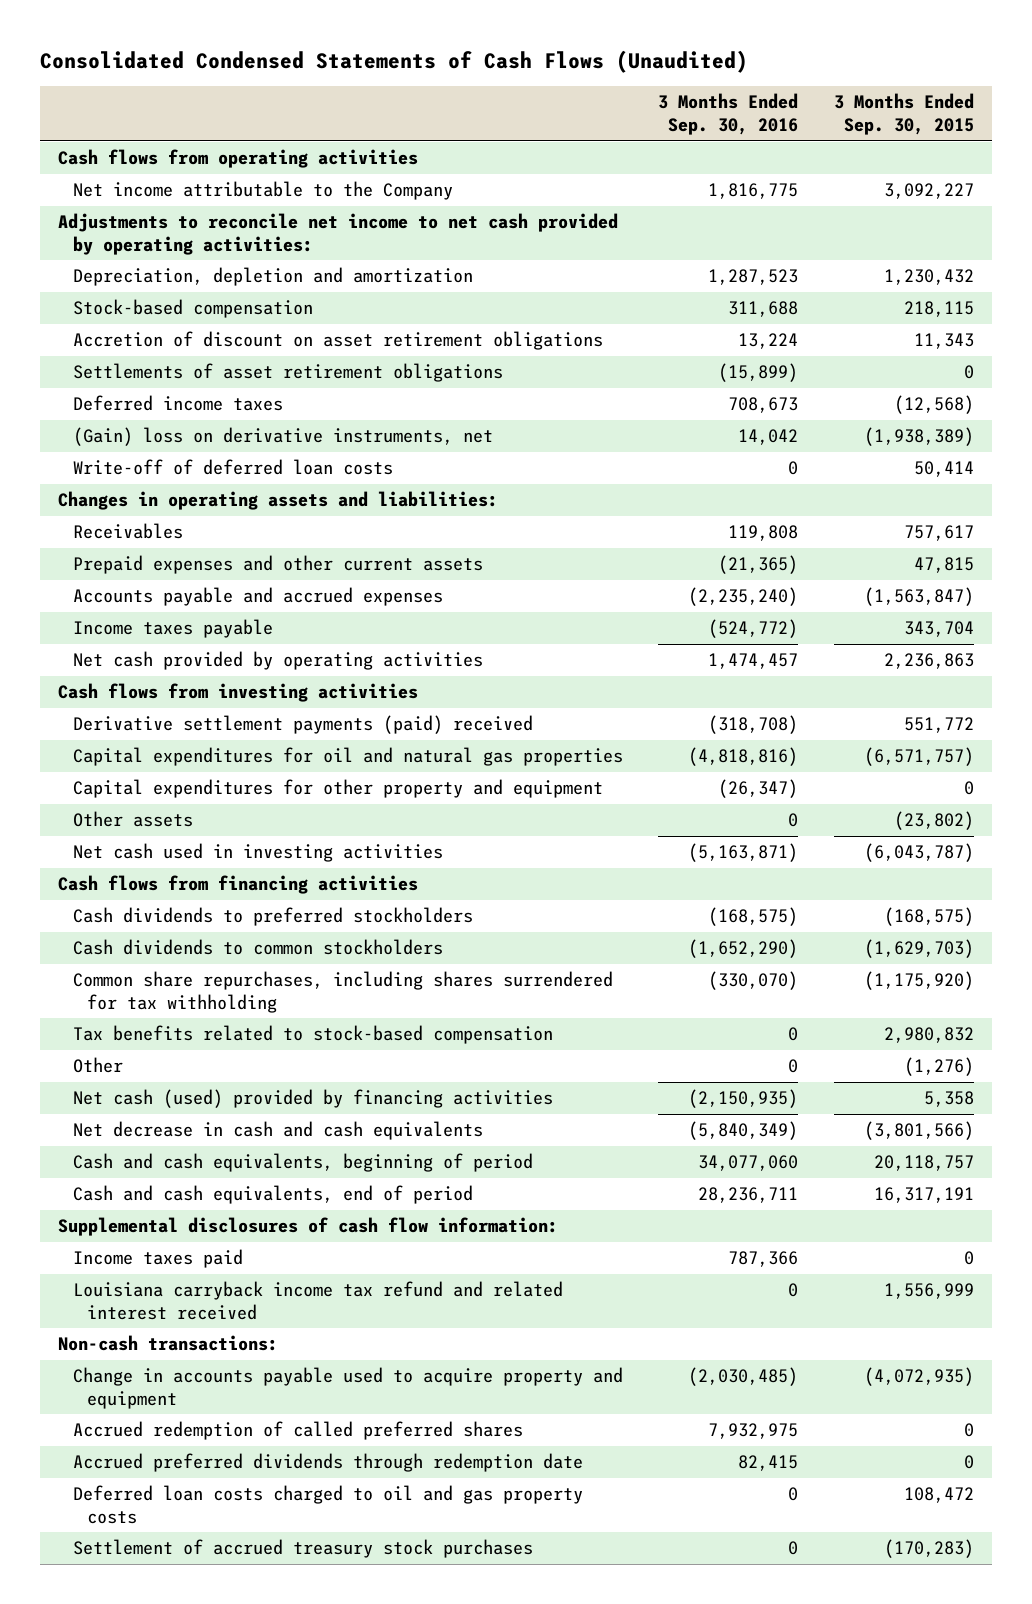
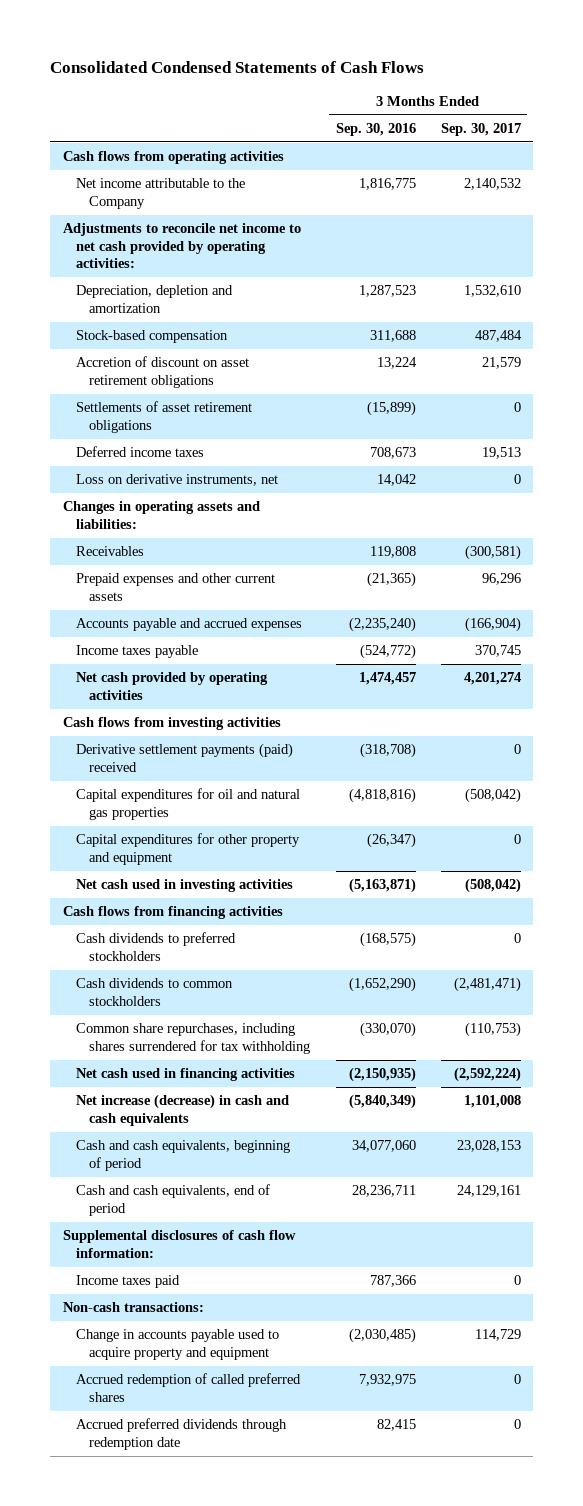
[39,49,748,73] Consolidated Condensed Statements of Cash Flows (Unaudited) -> [50,60,425,73] Consolidated Condensed Statements of Cash Flows
[834,93,975,135] 3 Months Ended Sep. 30, 2015 -> none
none -> [440,122,521,136] Sep. 30, 2017
[72,459,393,476] Write-off of deferred loan costs -> none
[72,427,493,447] (Gain) loss on derivative instruments, net -> [75,474,278,487] Loss on derivative instruments, net
[72,811,193,828] Other assets -> none
[72,1025,553,1045] Tax benefits related to stock-based compensation -> none
[72,1057,123,1074] Other -> none
[72,1089,553,1109] Net cash (used) provided by financing activities -> [75,1068,295,1082] Net cash used in financing activities
[72,1121,483,1141] Net decrease in cash and cash equivalents -> [75,1094,289,1126] Net increase (decrease) in cash and cash equivalents
[72,1281,563,1320] Louisiana carryback income tax refund and related interest received -> none
[72,1485,583,1524] Deferred loan costs charged to oil and gas property costs -> none
[72,1539,533,1559] Settlement of accrued treasury stock purchases -> none

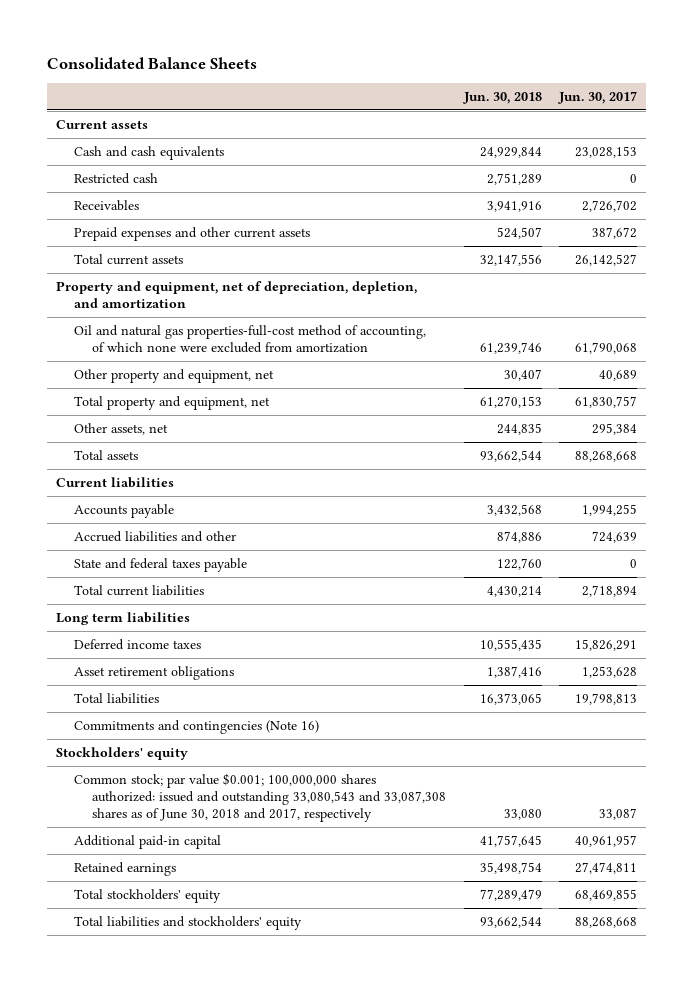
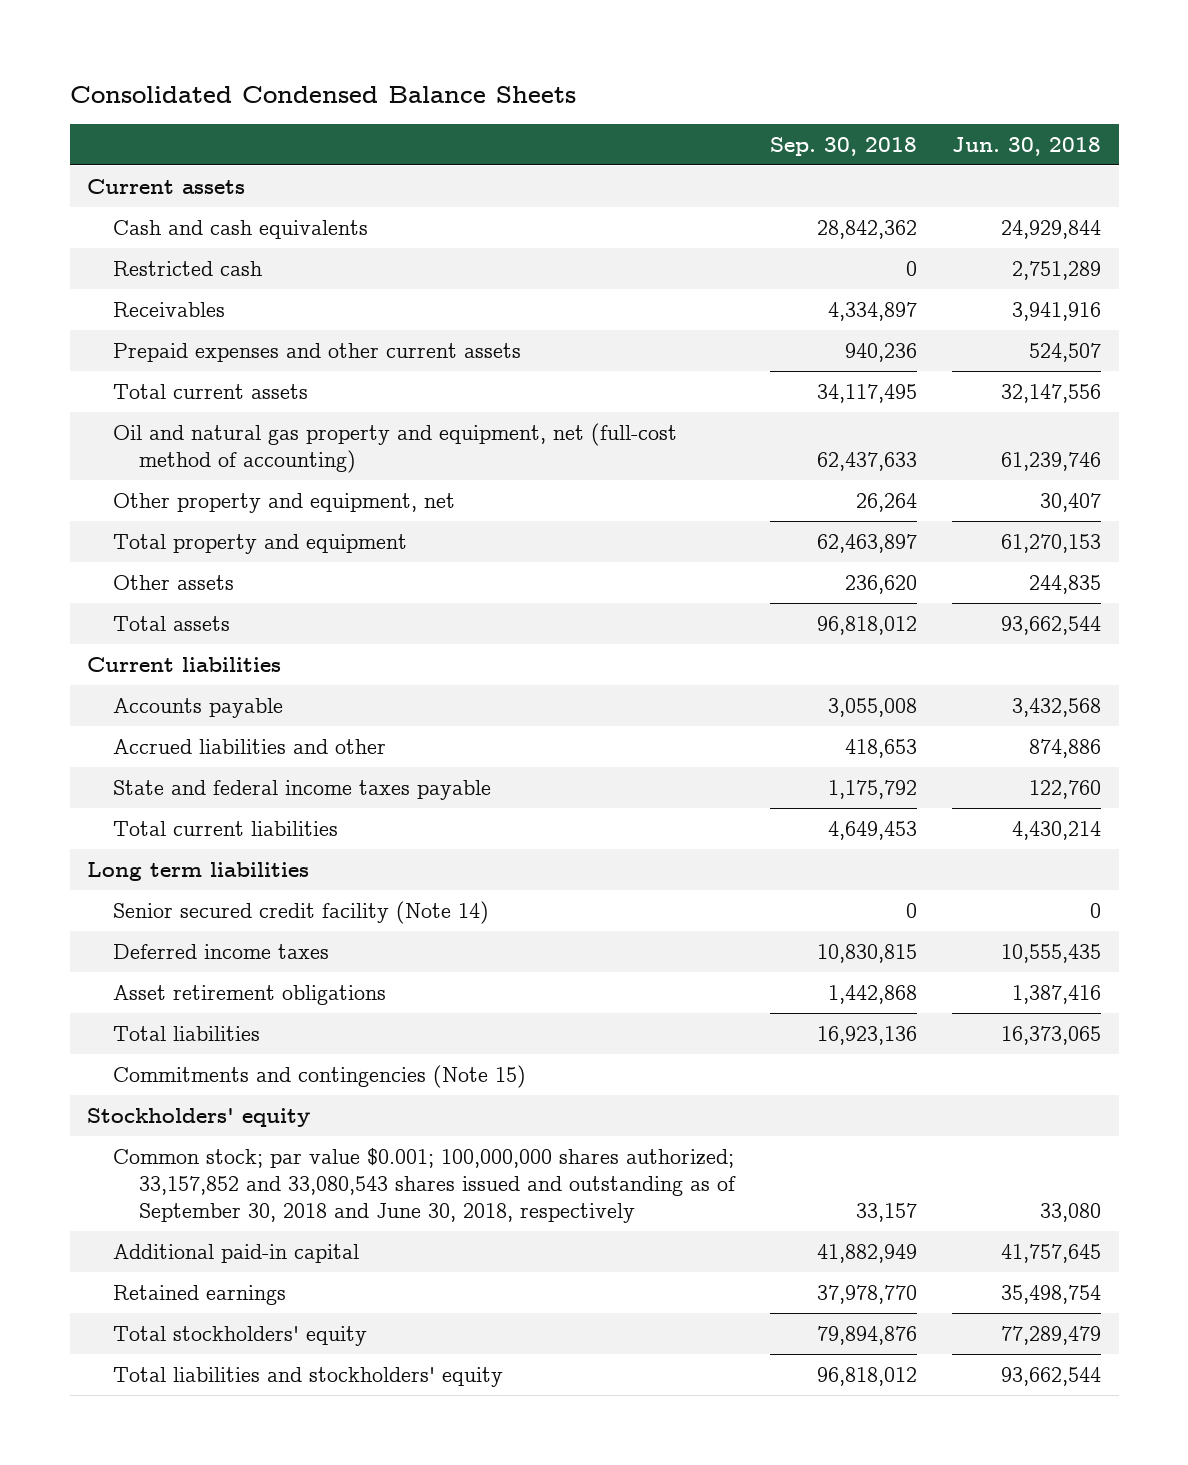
[47,57,258,70] Consolidated Balance Sheets -> [69,85,576,103] Consolidated Condensed Balance Sheets
[558,91,638,105] Jun. 30, 2017 -> none
none -> [769,136,917,156] Sep. 30, 2018
[55,280,417,310] Property and equipment, net of depreciation, depletion, and amortization -> none
[74,324,427,354] Oil and natural gas properties-full-cost method of accounting, of which none were excluded from amortization -> [113,422,678,473] Oil and natural gas property and equipment, net (full-cost method of accounting)
[74,395,271,410] Total property and equipment, net -> [113,533,408,554] Total property and equipment
[74,422,169,435] Other assets, net -> [113,574,235,590] Other assets
[74,557,248,572] State and federal taxes payable -> [113,779,492,800] State and federal income taxes payable
none -> [113,900,490,924] Senior secured credit facility (Note 14)
[74,719,320,734] Commitments and contingencies (Note 16) -> [113,1064,527,1088] Commitments and contingencies (Note 15)
[74,772,447,823] Common stock; par value $0.001; 100,000,000 shares authorized: issued and outstanding 33,080,543 and 33,087,308 shares as of June 30, 2018 and 2017, respectively -> [113,1147,736,1224] Common stock; par value $0.001; 100,000,000 shares authorized; 33,157,852 and 33,080,543 shares issued and outstanding as of September 30, 2018 and June 30, 2018, respectively

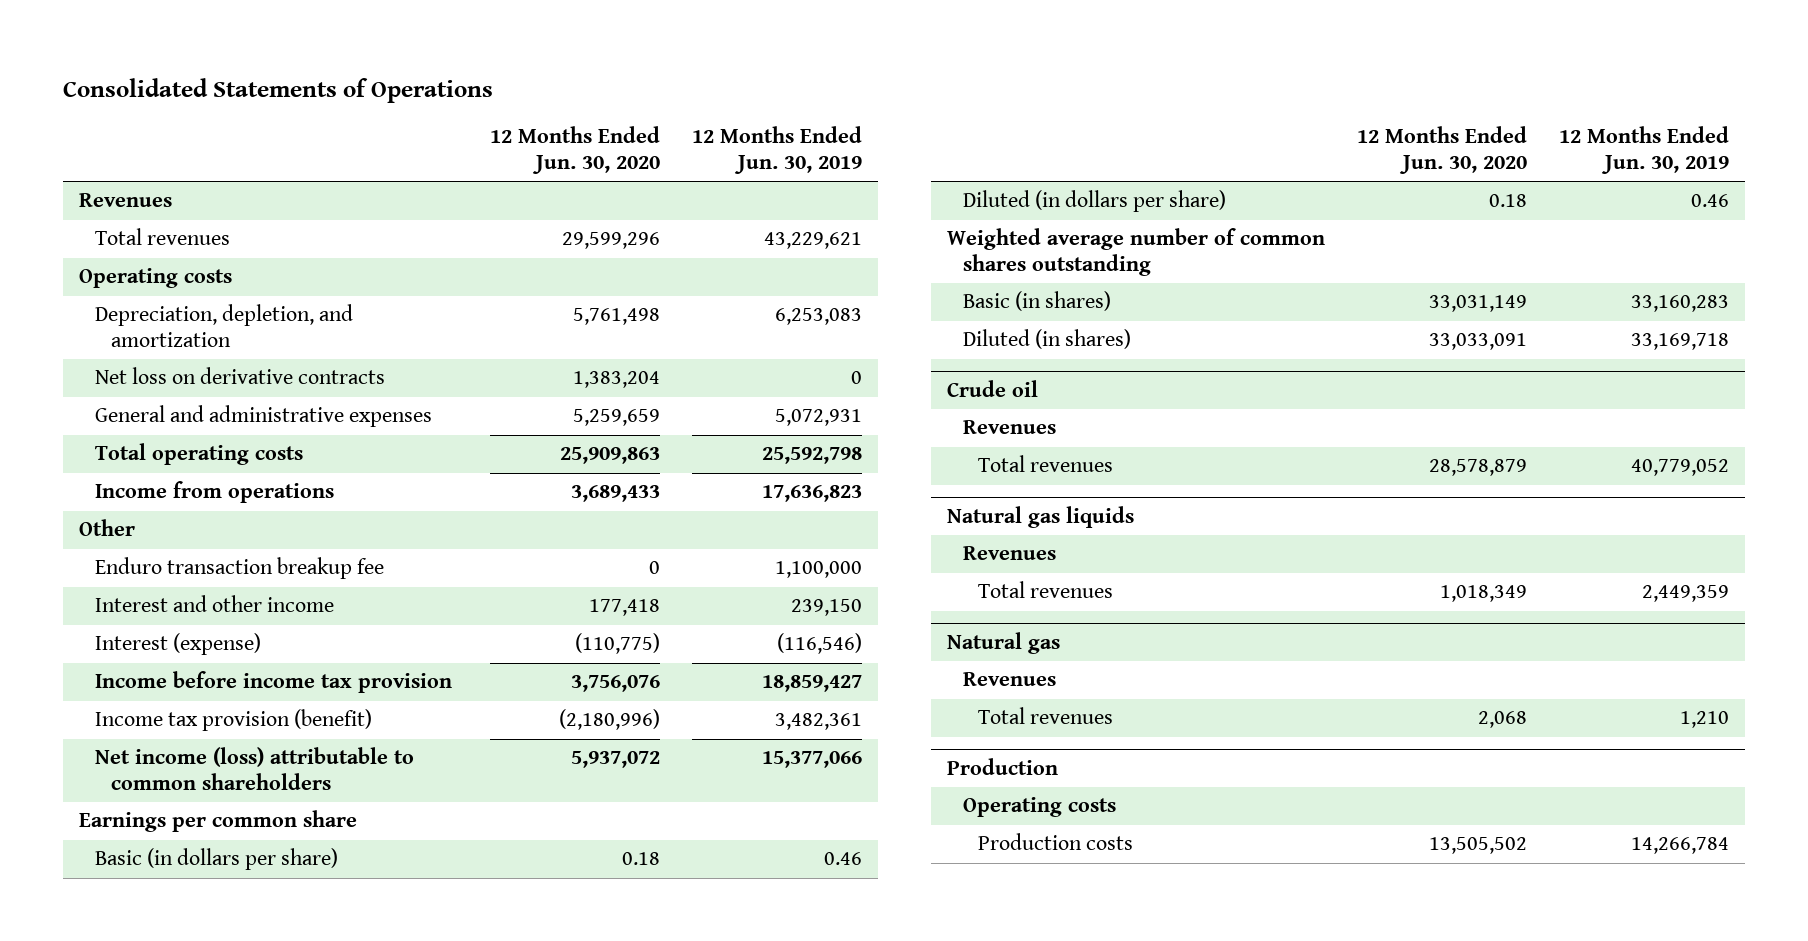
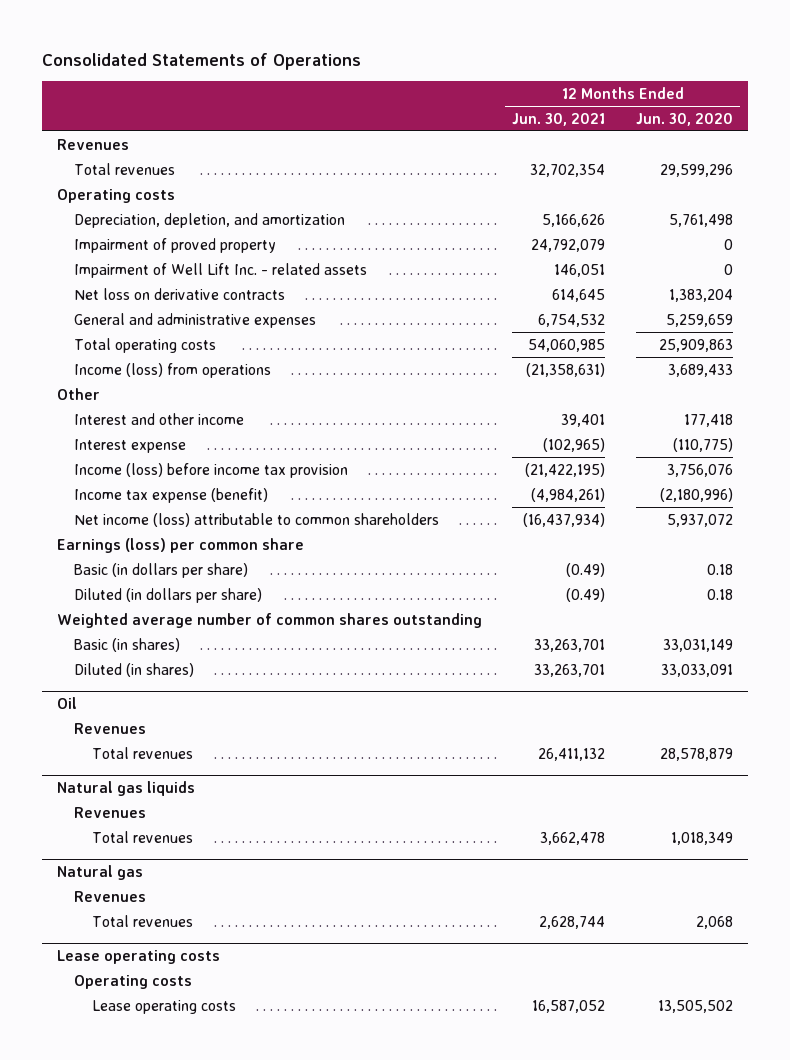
[691,126,862,174] 12 Months Ended Jun. 30, 2019 -> none
none -> [512,112,606,126] Jun. 30, 2021
none -> [74,237,277,253] Impairment of proved property
none -> [74,262,368,278] Impairment of Well Lift Inc. - related assets
[95,481,335,504] Income from operations -> [74,362,272,378] Income (loss) from operations
[95,557,385,580] Enduro transaction breakup fee -> none
[95,633,262,656] Interest (expense) -> [74,438,187,453] Interest expense
[95,671,453,694] Income before income tax provision -> [74,462,349,478] Income (loss) before income tax provision
[95,709,373,732] Income tax provision (benefit) -> [74,487,269,503] Income tax expense (benefit)
[79,810,358,833] Earnings per common share -> [57,537,305,553] Earnings (loss) per common share
[946,380,1038,398] Crude oil -> [57,697,78,710] Oil
[946,758,1058,776] Production -> [57,950,221,965] Lease operating costs
[978,833,1134,851] Production costs -> [91,999,236,1014] Lease operating costs

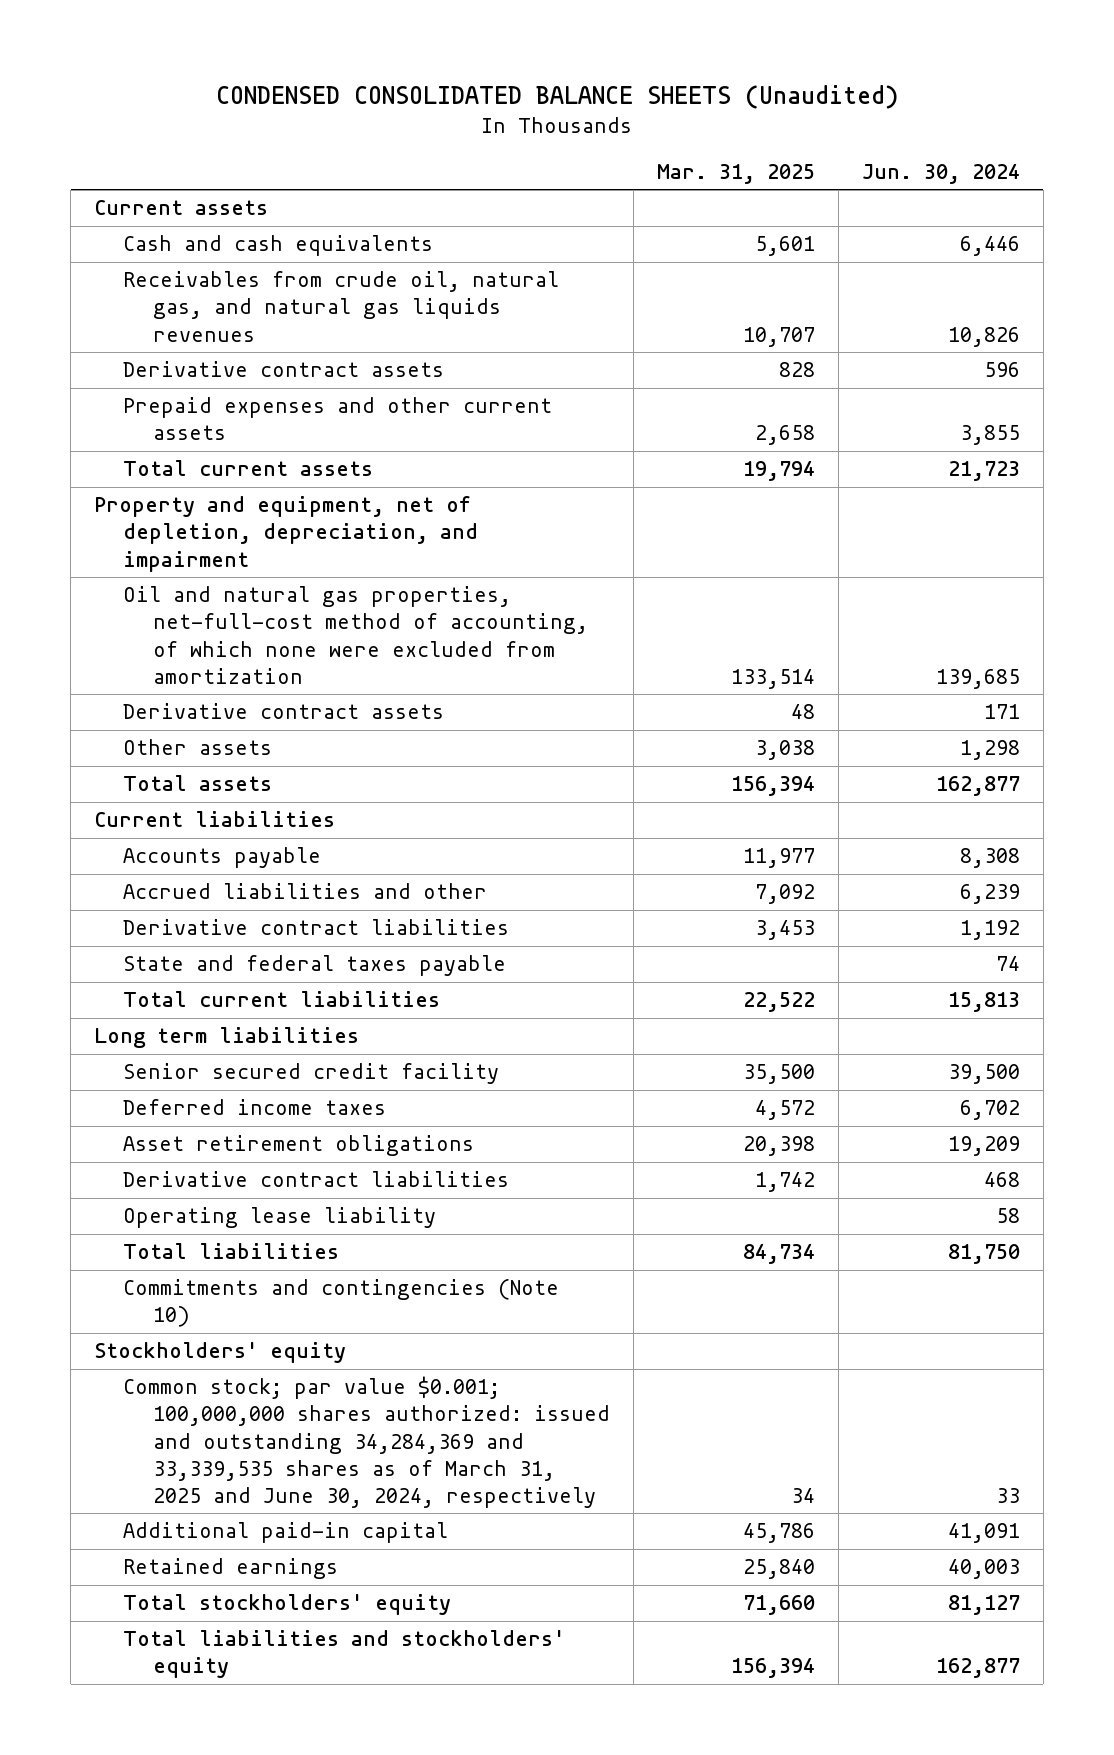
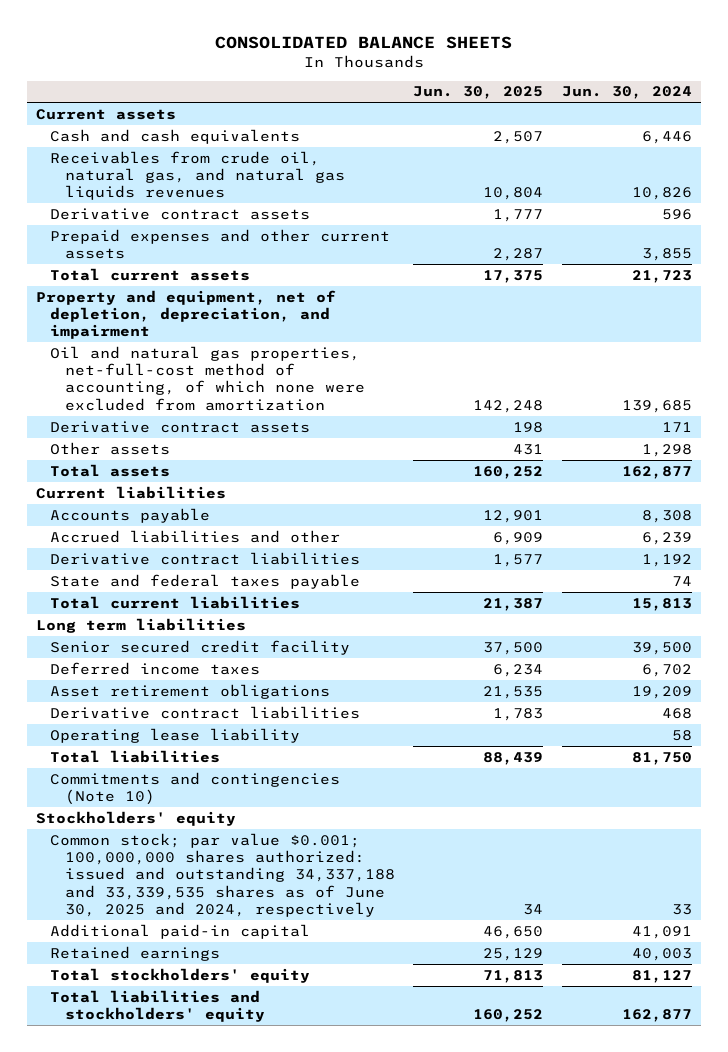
[215,84,898,109] CONDENSED CONSOLIDATED BALANCE SHEETS (Unaudited) -> [215,36,513,50] CONSOLIDATED BALANCE SHEETS
[656,164,815,185] Mar. 31, 2025 -> none
none -> [413,86,544,100] Jun. 30, 2025
[123,1376,610,1509] Common stock; par value $0.001; 100,000,000 shares authorized: issued and outstanding 34,284,369 and 33,339,535 shares as of March 31, 2025 and June 30, 2024, respectively -> [50,832,395,918] Common stock; par value $0.001; 100,000,000 shares authorized: issued and outstanding 34,337,188 and 33,339,535 shares as of June 30, 2025 and 2024, respectively

